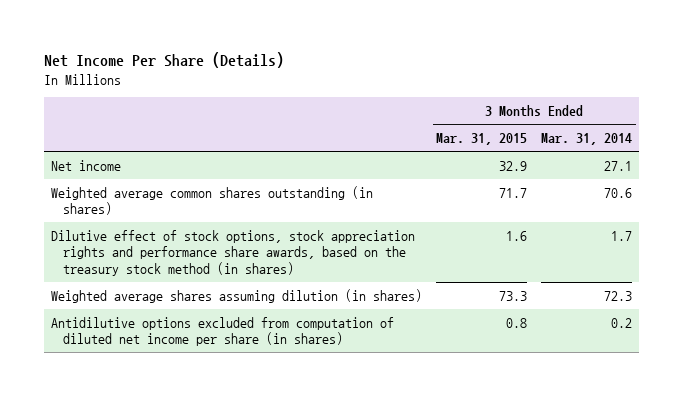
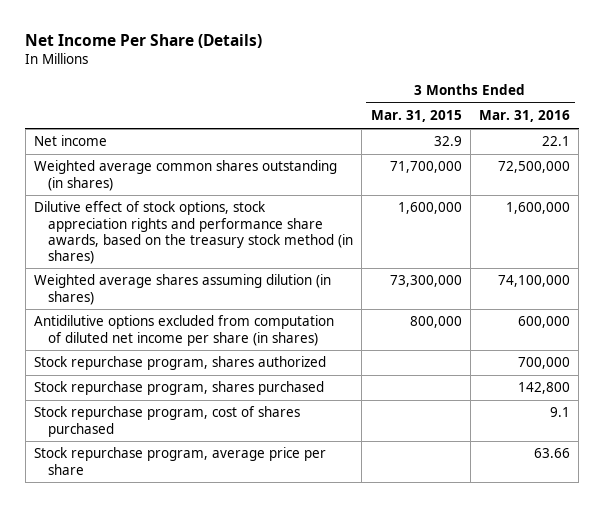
[541,133,633,146] Mar. 31, 2014 -> none
none -> [479,110,571,123] Mar. 31, 2016
[499,187,528,198] 71.7 -> [389,161,462,174] 71,700,000
[506,230,528,241] 1.6 -> [397,202,462,215] 1,600,000
[499,290,528,301] 73.3 -> [389,275,462,288] 73,300,000
[506,317,528,328] 0.8 -> [409,316,462,329] 800,000
none -> [34,356,327,371] Stock repurchase program, shares authorized
none -> [34,381,325,396] Stock repurchase program, shares purchased
none -> [34,406,301,437] Stock repurchase program, cost of shares purchased
none -> [34,447,327,475] Stock repurchase program, average price per share

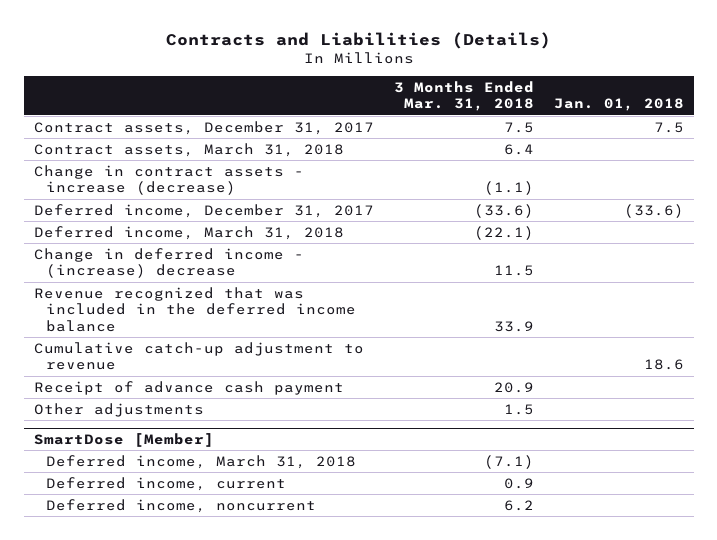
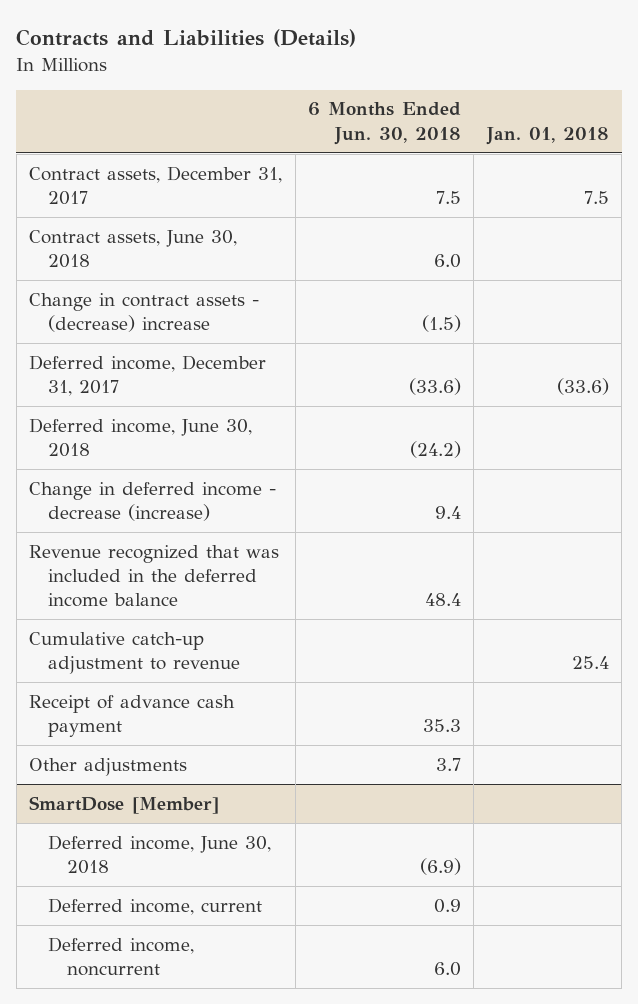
[393,80,534,112] 3 Months Ended Mar. 31, 2018 -> none
none -> [307,102,461,145] 6 Months Ended Jun. 30, 2018
[33,142,344,157] Contract assets, March 31, 2018 -> [29,229,238,269] Contract assets, June 30, 2018
[33,164,304,196] Change in contract assets - increase (decrease) -> [29,292,260,333] Change in contract assets - (decrease) increase
[33,225,344,240] Deferred income, March 31, 2018 -> [29,417,253,458] Deferred income, June 30, 2018
[33,247,304,279] Change in deferred income - (increase) decrease -> [29,481,277,522] Change in deferred income - decrease (increase)
[643,359,684,371] 18.6 -> [571,656,609,670] 25.4
[46,454,357,469] Deferred income, March 31, 2018 -> [48,834,272,875] Deferred income, June 30, 2018

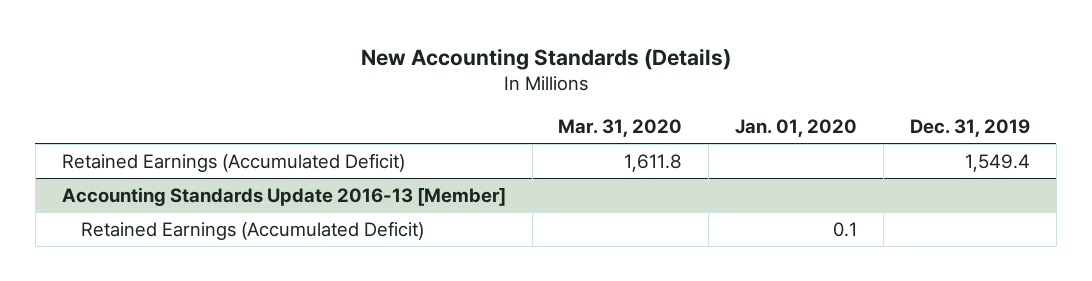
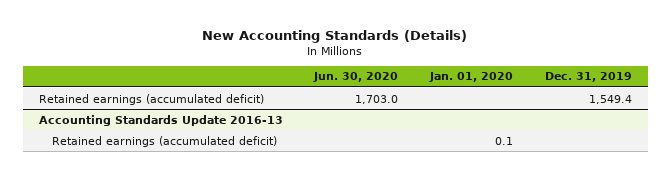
[558,118,683,137] Mar. 31, 2020 -> none
none -> [313,72,399,83] Jun. 30, 2020
[61,152,405,172] Retained Earnings (Accumulated Deficit) -> [38,93,264,105] Retained earnings (accumulated deficit)
[61,186,506,206] Accounting Standards Update 2016-13 [Member] -> [38,114,283,126] Accounting Standards Update 2016-13
[80,220,424,240] Retained Earnings (Accumulated Deficit) -> [51,135,277,147] Retained earnings (accumulated deficit)

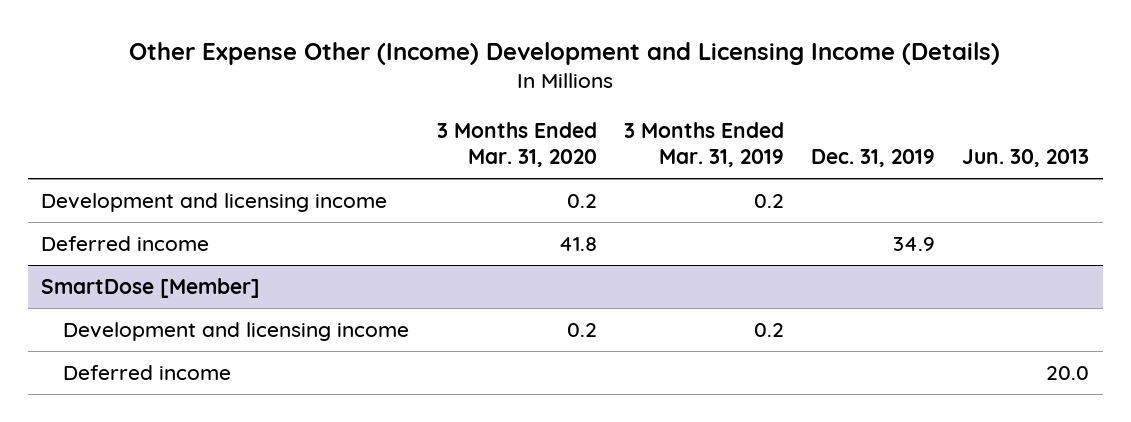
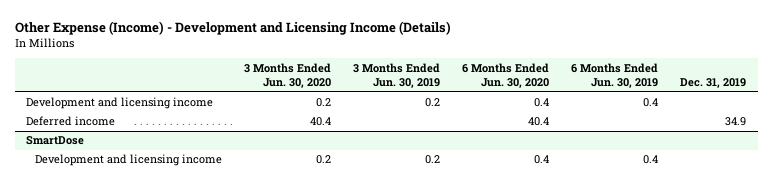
[129,42,1001,66] Other Expense Other (Income) Development and Licensing Income (Details) -> [14,21,451,36] Other Expense (Income) - Development and Licensing Income (Details)
[436,121,597,168] 3 Months Ended Mar. 31, 2020 -> none
[623,121,784,168] 3 Months Ended Mar. 31, 2019 -> none
[962,149,1090,168] Jun. 30, 2013 -> none
none -> [244,62,332,89] 3 Months Ended Jun. 30, 2020
none -> [353,62,441,89] 3 Months Ended Jun. 30, 2019
none -> [462,62,550,89] 6 Months Ended Jun. 30, 2020
none -> [571,62,659,89] 6 Months Ended Jun. 30, 2019
[41,277,261,298] SmartDose [Member] -> [25,136,84,146] SmartDose
[63,364,232,380] Deferred income -> none

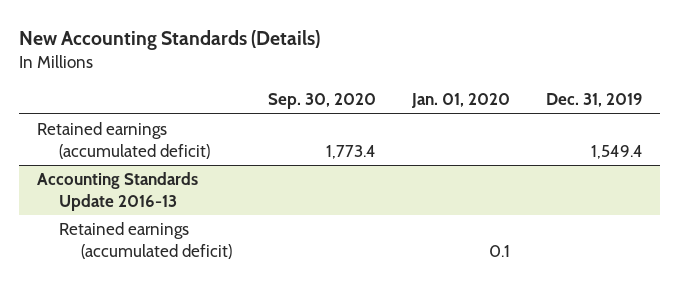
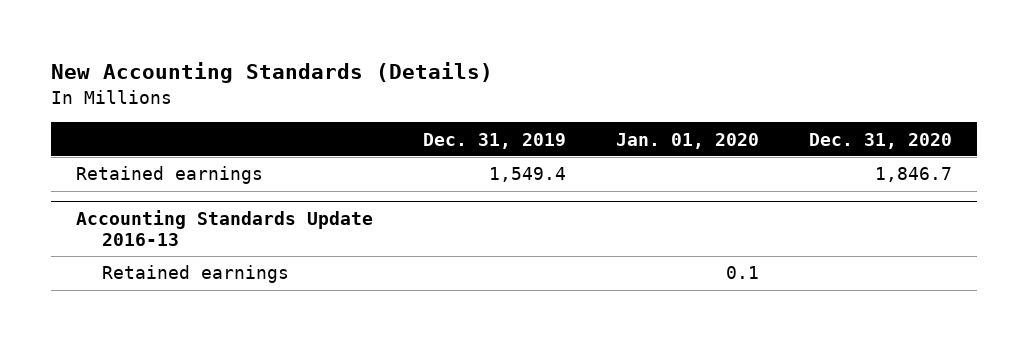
[267,93,376,110] Sep. 30, 2020 -> none
none -> [809,132,953,149] Dec. 31, 2020
[36,122,210,159] Retained earnings (accumulated deficit) -> [75,166,263,185] Retained earnings
[58,222,232,259] Retained earnings (accumulated deficit) -> [101,265,289,284] Retained earnings

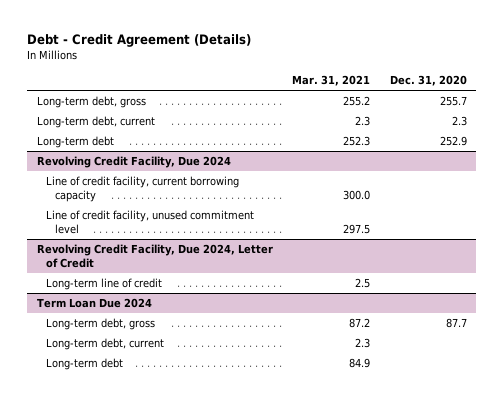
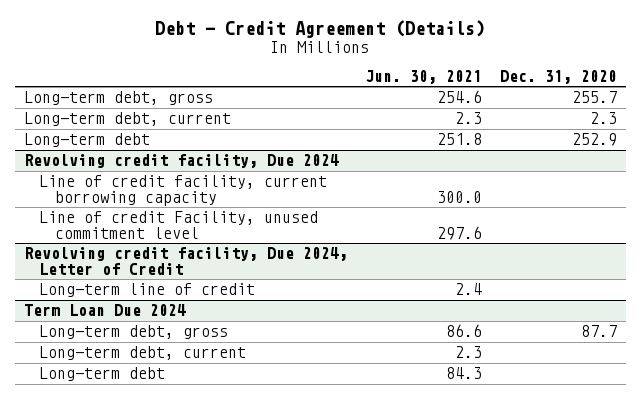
[292,75,371,87] Mar. 31, 2021 -> none
none -> [365,69,483,84] Jun. 30, 2021
[36,156,231,169] Revolving Credit Facility, Due 2024 -> [23,154,339,169] Revolving credit facility, Due 2024
[45,210,254,235] Line of credit facility, unused commitment level -> [39,211,319,239] Line of credit Facility, unused commitment level
[36,244,273,269] Revolving Credit Facility, Due 2024, Letter of Credit -> [23,247,348,275] Revolving credit facility, Due 2024, Letter of Credit

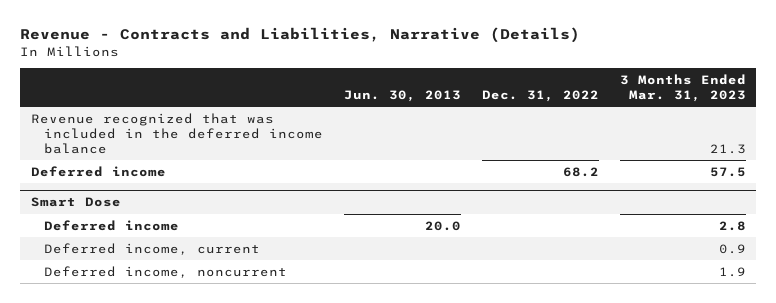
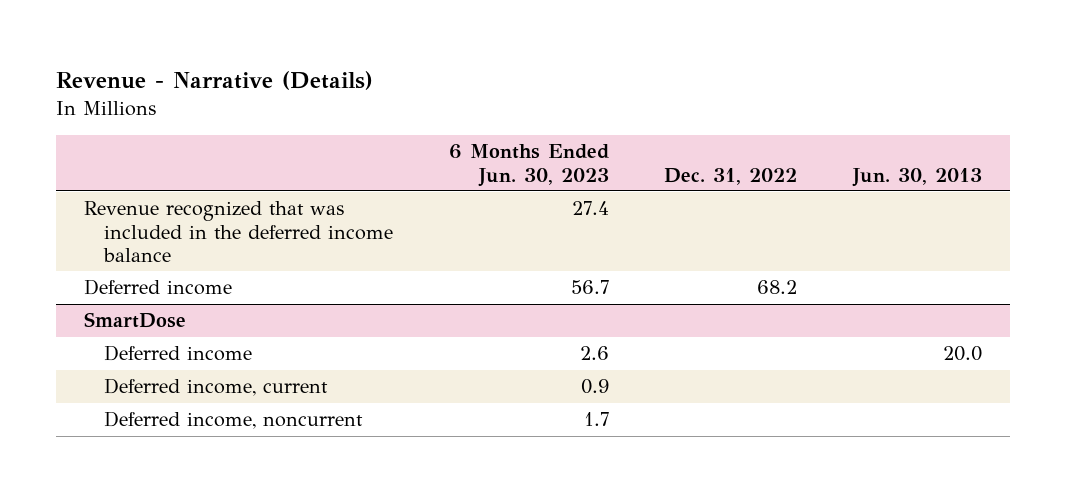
[20,27,581,44] Revenue - Contracts and Liabilities, Narrative (Details) -> [56,70,374,90] Revenue - Narrative (Details)
[619,73,746,102] 3 Months Ended Mar. 31, 2023 -> none
none -> [448,144,609,187] 6 Months Ended Jun. 30, 2023
[30,197,121,208] Smart Dose -> [84,312,187,329] SmartDose

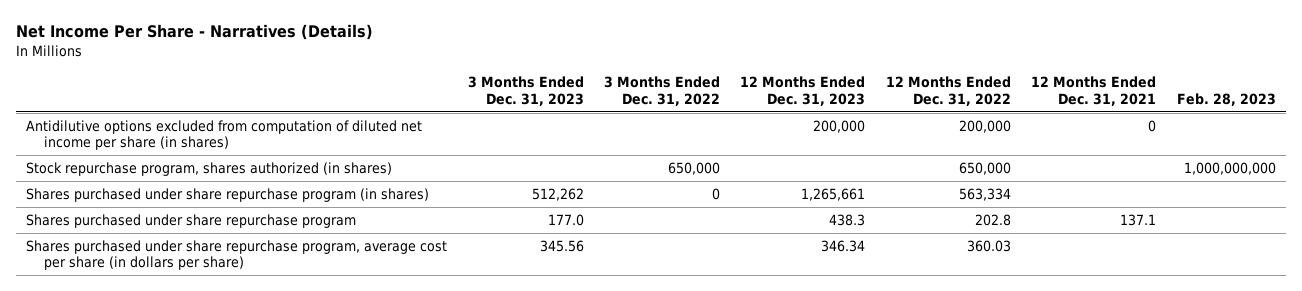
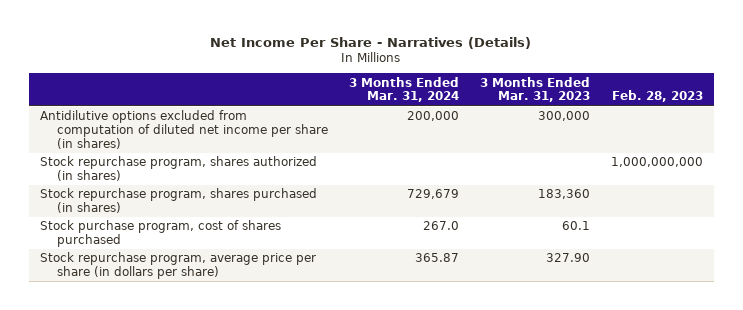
[467,76,584,106] 3 Months Ended Dec. 31, 2023 -> none
[603,76,720,106] 3 Months Ended Dec. 31, 2022 -> none
[740,76,866,106] 12 Months Ended Dec. 31, 2023 -> none
[885,76,1011,106] 12 Months Ended Dec. 31, 2022 -> none
[1031,76,1157,106] 12 Months Ended Dec. 31, 2021 -> none
none -> [348,76,459,103] 3 Months Ended Mar. 31, 2024
none -> [479,76,590,103] 3 Months Ended Mar. 31, 2023
[26,187,430,202] Shares purchased under share repurchase program (in shares) -> [39,188,317,214] Stock repurchase program, shares purchased (in shares)
[26,213,357,228] Shares purchased under share repurchase program -> [39,220,281,248] Stock purchase program, cost of shares purchased
[26,239,448,271] Shares purchased under share repurchase program, average cost per share (in dollars per share) -> [39,252,316,280] Stock repurchase program, average price per share (in dollars per share)

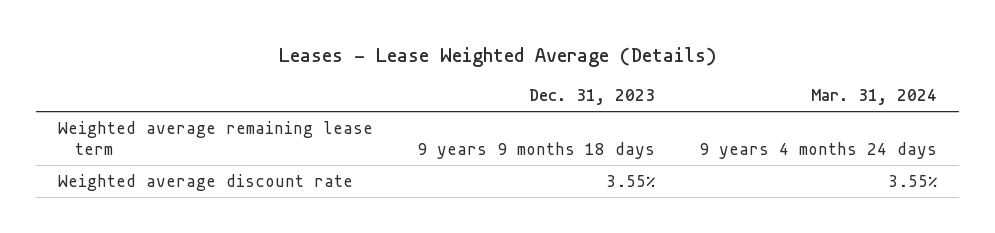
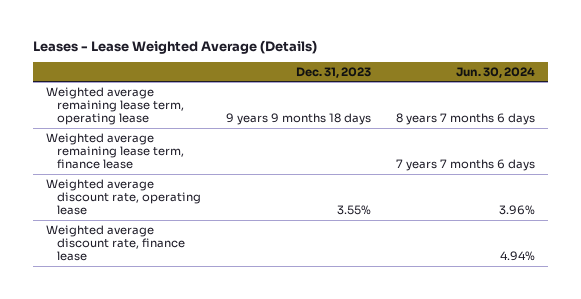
[811,88,938,105] Mar. 31, 2024 -> none
none -> [456,67,536,79] Jun. 30, 2024
[58,120,374,155] Weighted average remaining lease term -> [45,86,184,126] Weighted average remaining lease term, operating lease
none -> [45,132,184,170] Weighted average remaining lease term, finance lease
[58,173,354,191] Weighted average discount rate -> [45,178,201,216] Weighted average discount rate, operating lease
none -> [45,224,185,262] Weighted average discount rate, finance lease

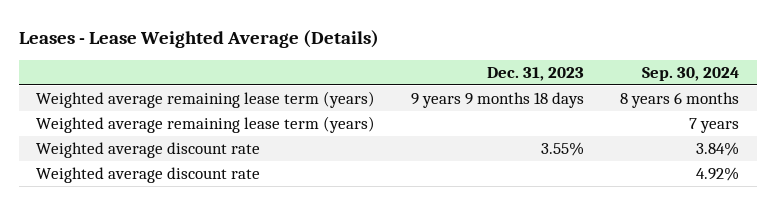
[456,67,536,79] Jun. 30, 2024 -> none
none -> [641,67,739,82] Sep. 30, 2024
[45,86,184,126] Weighted average remaining lease term, operating lease -> [36,90,376,108] Weighted average remaining lease term (years)
[45,132,184,170] Weighted average remaining lease term, finance lease -> [36,115,376,133] Weighted average remaining lease term (years)
[45,178,201,216] Weighted average discount rate, operating lease -> [36,141,261,158] Weighted average discount rate
[45,224,185,262] Weighted average discount rate, finance lease -> [36,166,261,183] Weighted average discount rate

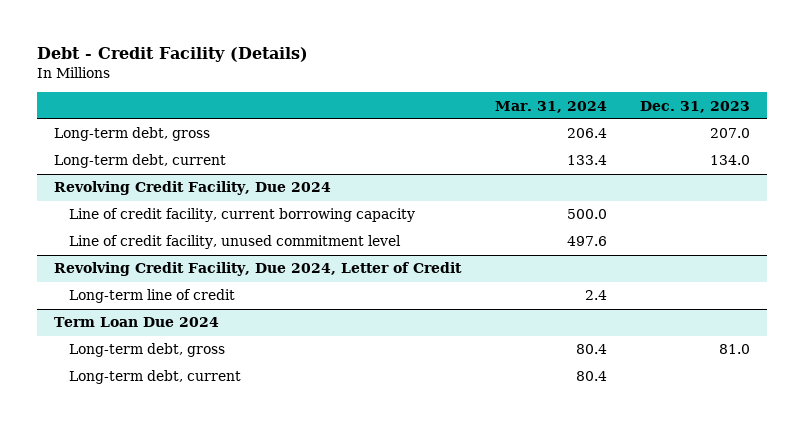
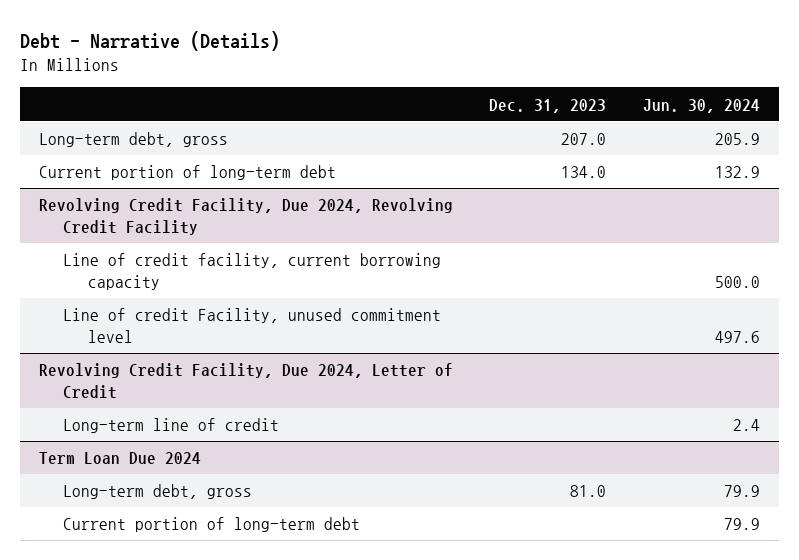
[37,47,309,63] Debt - Credit Facility (Details) -> [20,31,281,52] Debt - Narrative (Details)
[494,100,607,113] Mar. 31, 2024 -> none
none -> [643,98,761,113] Jun. 30, 2024
[54,154,227,169] Long-term debt, current -> [38,165,336,181] Current portion of long-term debt
[54,181,332,196] Revolving Credit Facility, Due 2024 -> [38,198,453,236] Revolving Credit Facility, Due 2024, Revolving Credit Facility
[68,235,401,250] Line of credit facility, unused commitment level -> [63,308,442,344] Line of credit Facility, unused commitment level
[68,370,241,385] Long-term debt, current -> [63,517,361,533] Current portion of long-term debt

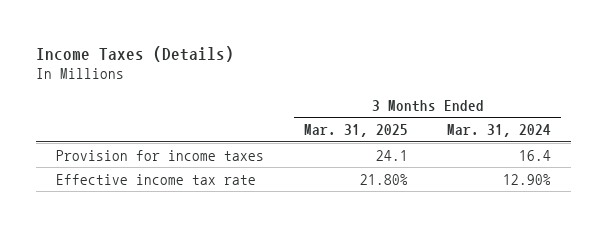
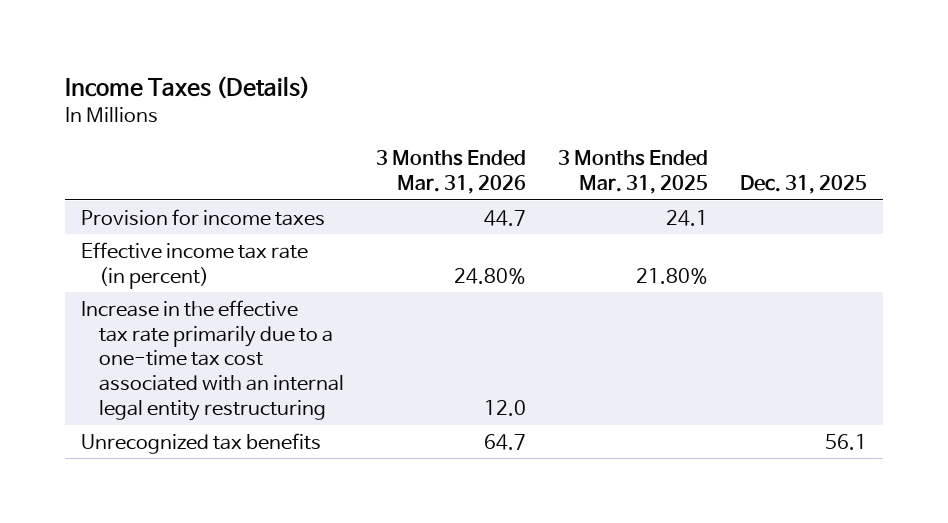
[447,124,552,138] Mar. 31, 2024 -> none
none -> [376,150,527,195] 3 Months Ended Mar. 31, 2026
none -> [740,175,868,195] Dec. 31, 2025
[56,173,257,185] Effective income tax rate -> [80,241,308,289] Effective income tax rate (in percent)
none -> [80,299,345,422] Increase in the effective tax rate primarily due to a one-time tax cost associated with an internal legal entity restructuring
none -> [80,432,321,454] Unrecognized tax benefits

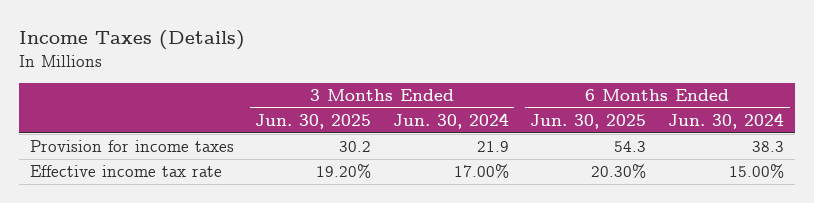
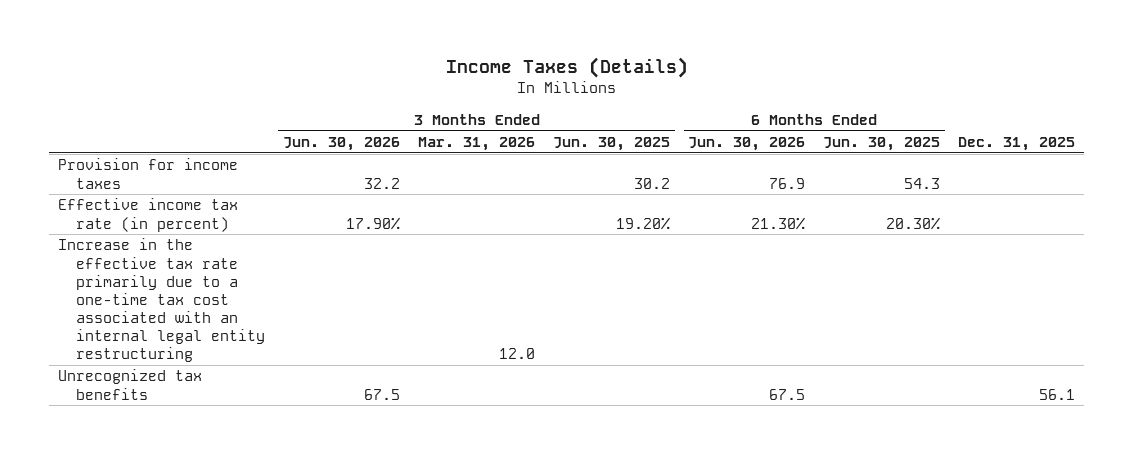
[392,112,509,129] Jun. 30, 2024 -> none
[668,112,785,129] Jun. 30, 2024 -> none
none -> [282,137,400,152] Jun. 30, 2026
none -> [418,137,536,152] Mar. 31, 2026
none -> [688,137,806,152] Jun. 30, 2026
none -> [958,137,1076,152] Dec. 31, 2025
[29,165,222,178] Effective income tax rate -> [58,198,239,232] Effective income tax rate (in percent)
none -> [58,238,265,363] Increase in the effective tax rate primarily due to a one-time tax cost associated with an internal legal entity restructuring
none -> [58,369,203,400] Unrecognized tax benefits

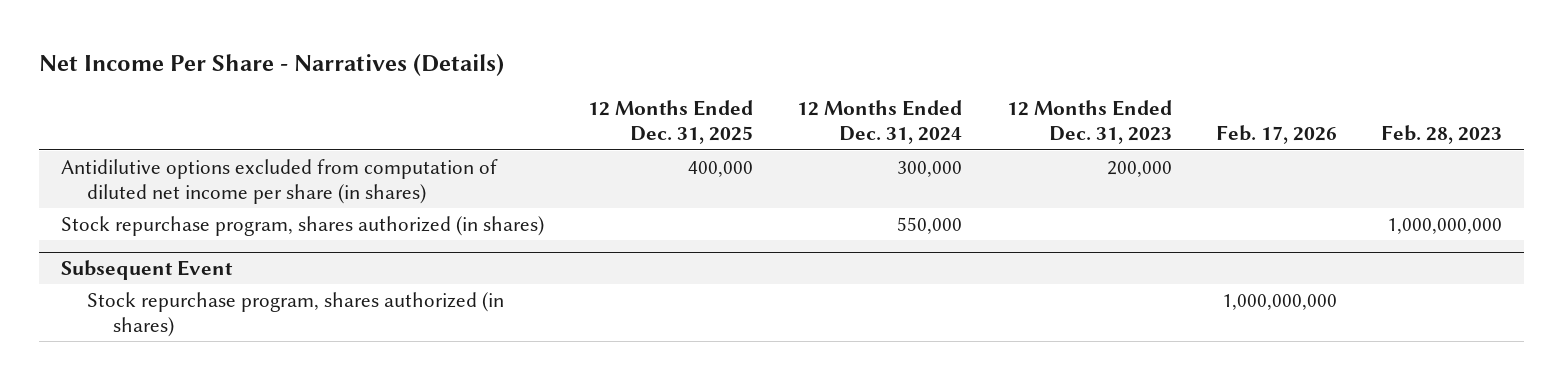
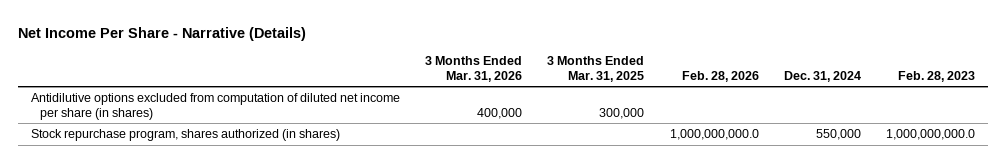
[38,54,504,77] Net Income Per Share - Narratives (Details) -> [18,26,307,41] Net Income Per Share - Narrative (Details)
[588,100,754,145] 12 Months Ended Dec. 31, 2025 -> none
[797,100,963,145] 12 Months Ended Dec. 31, 2024 -> none
[1006,100,1172,145] 12 Months Ended Dec. 31, 2023 -> none
[1215,125,1337,145] Feb. 17, 2026 -> none
none -> [425,56,523,82] 3 Months Ended Mar. 31, 2026
none -> [547,56,645,82] 3 Months Ended Mar. 31, 2025
none -> [681,70,759,82] Feb. 28, 2026
none -> [783,70,861,82] Dec. 31, 2024
[60,260,233,281] Subsequent Event -> none
[87,291,505,337] Stock repurchase program, shares authorized (in shares) -> none
[1387,217,1503,234] 1,000,000,000 -> [886,129,976,141] 1,000,000,000.0

